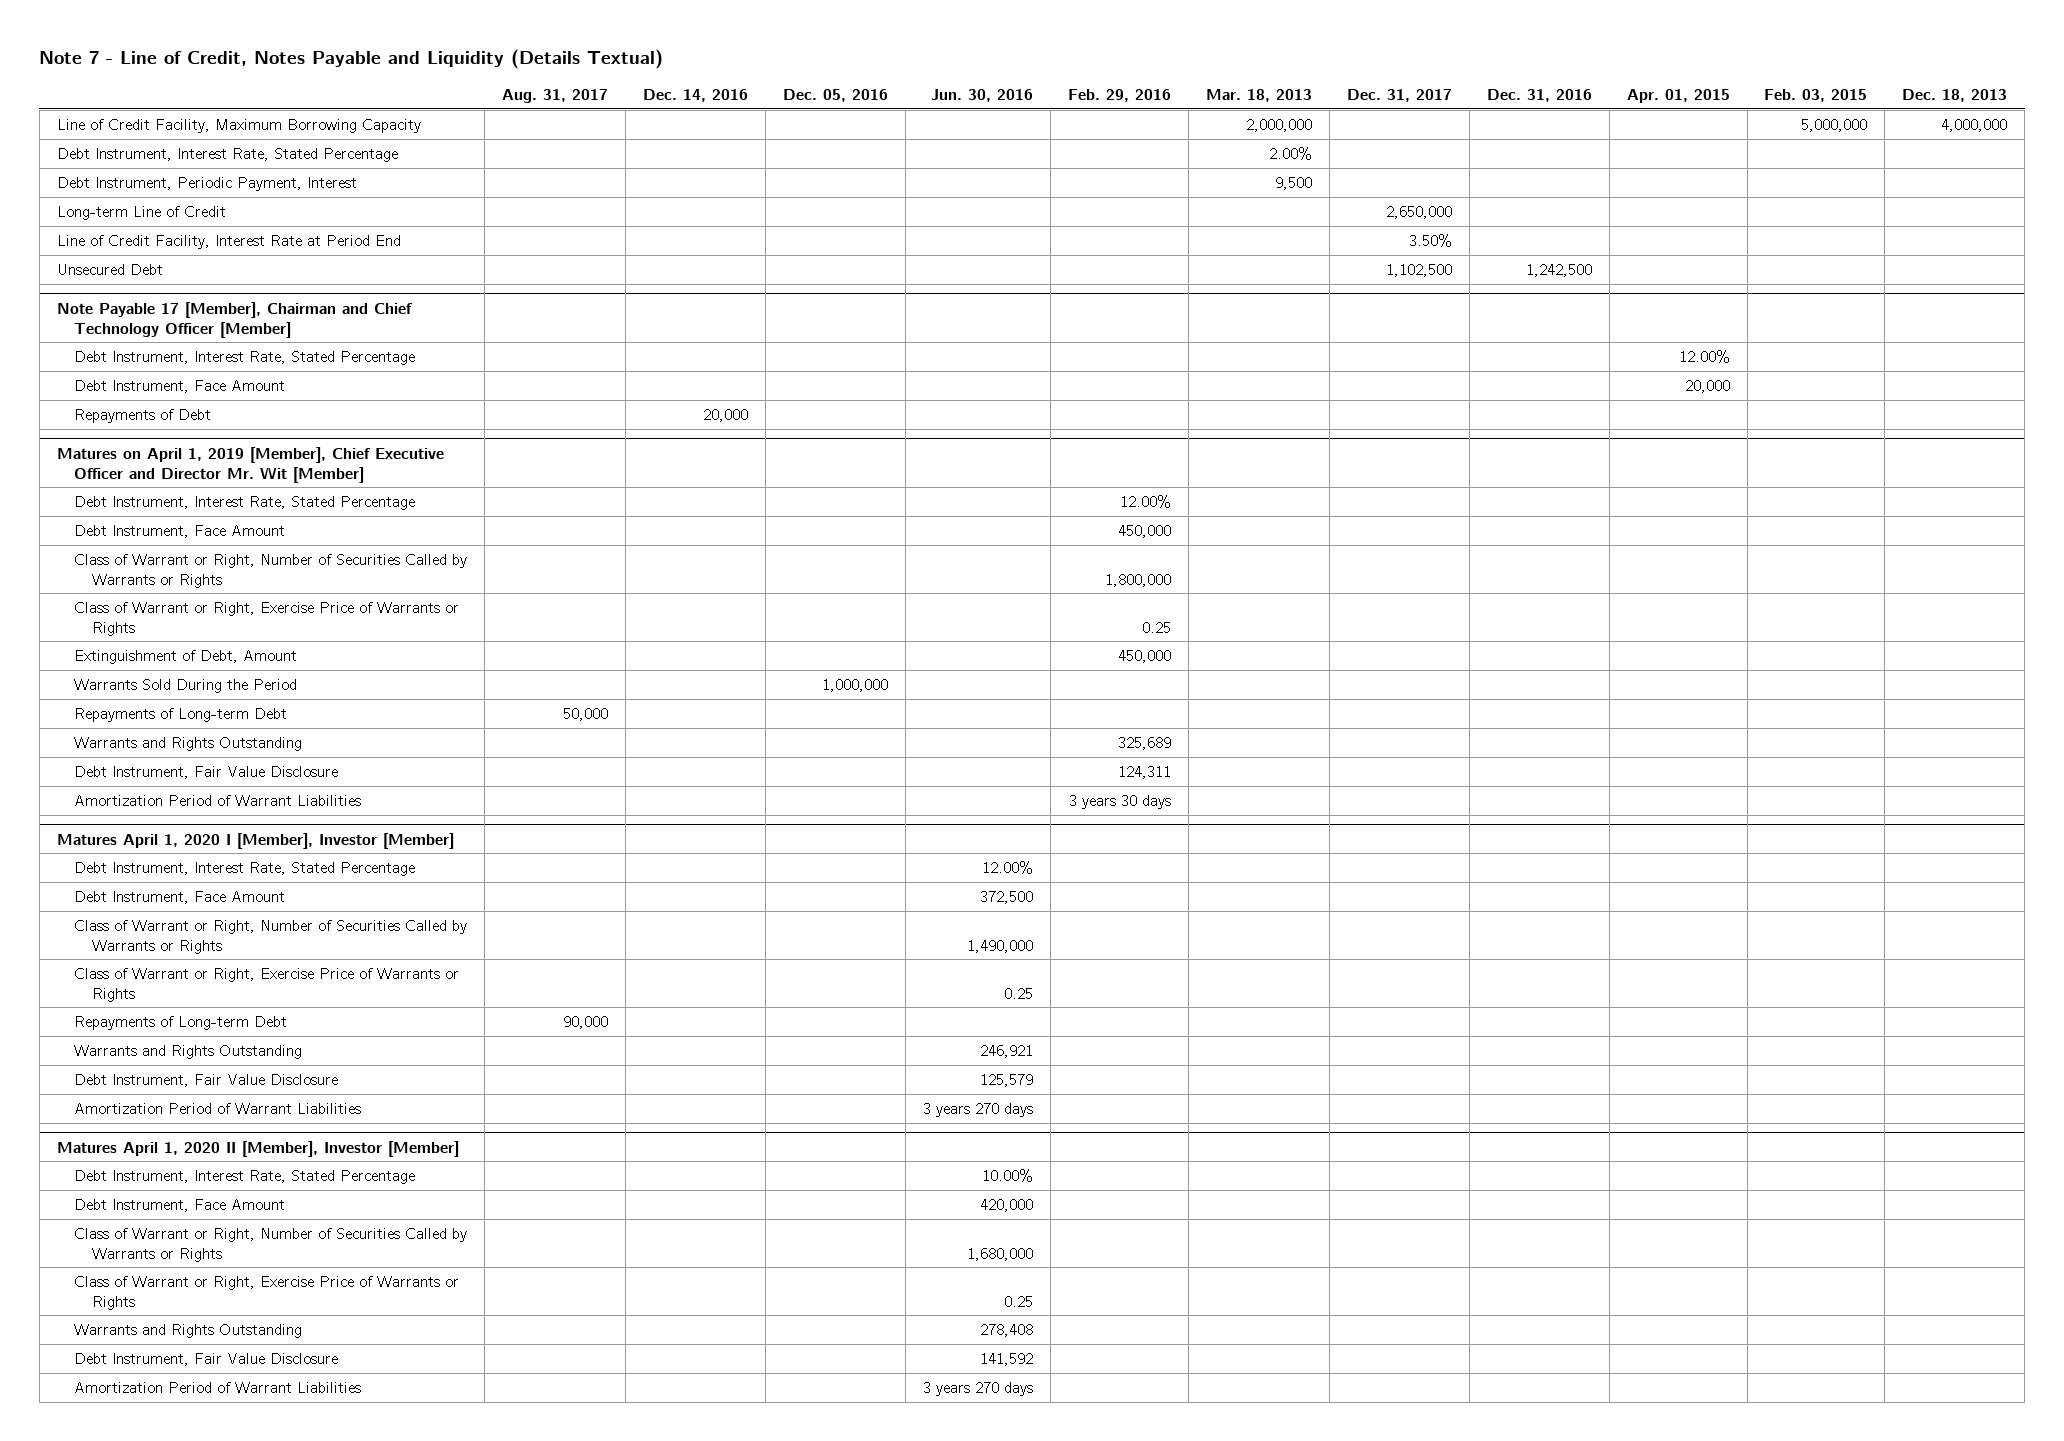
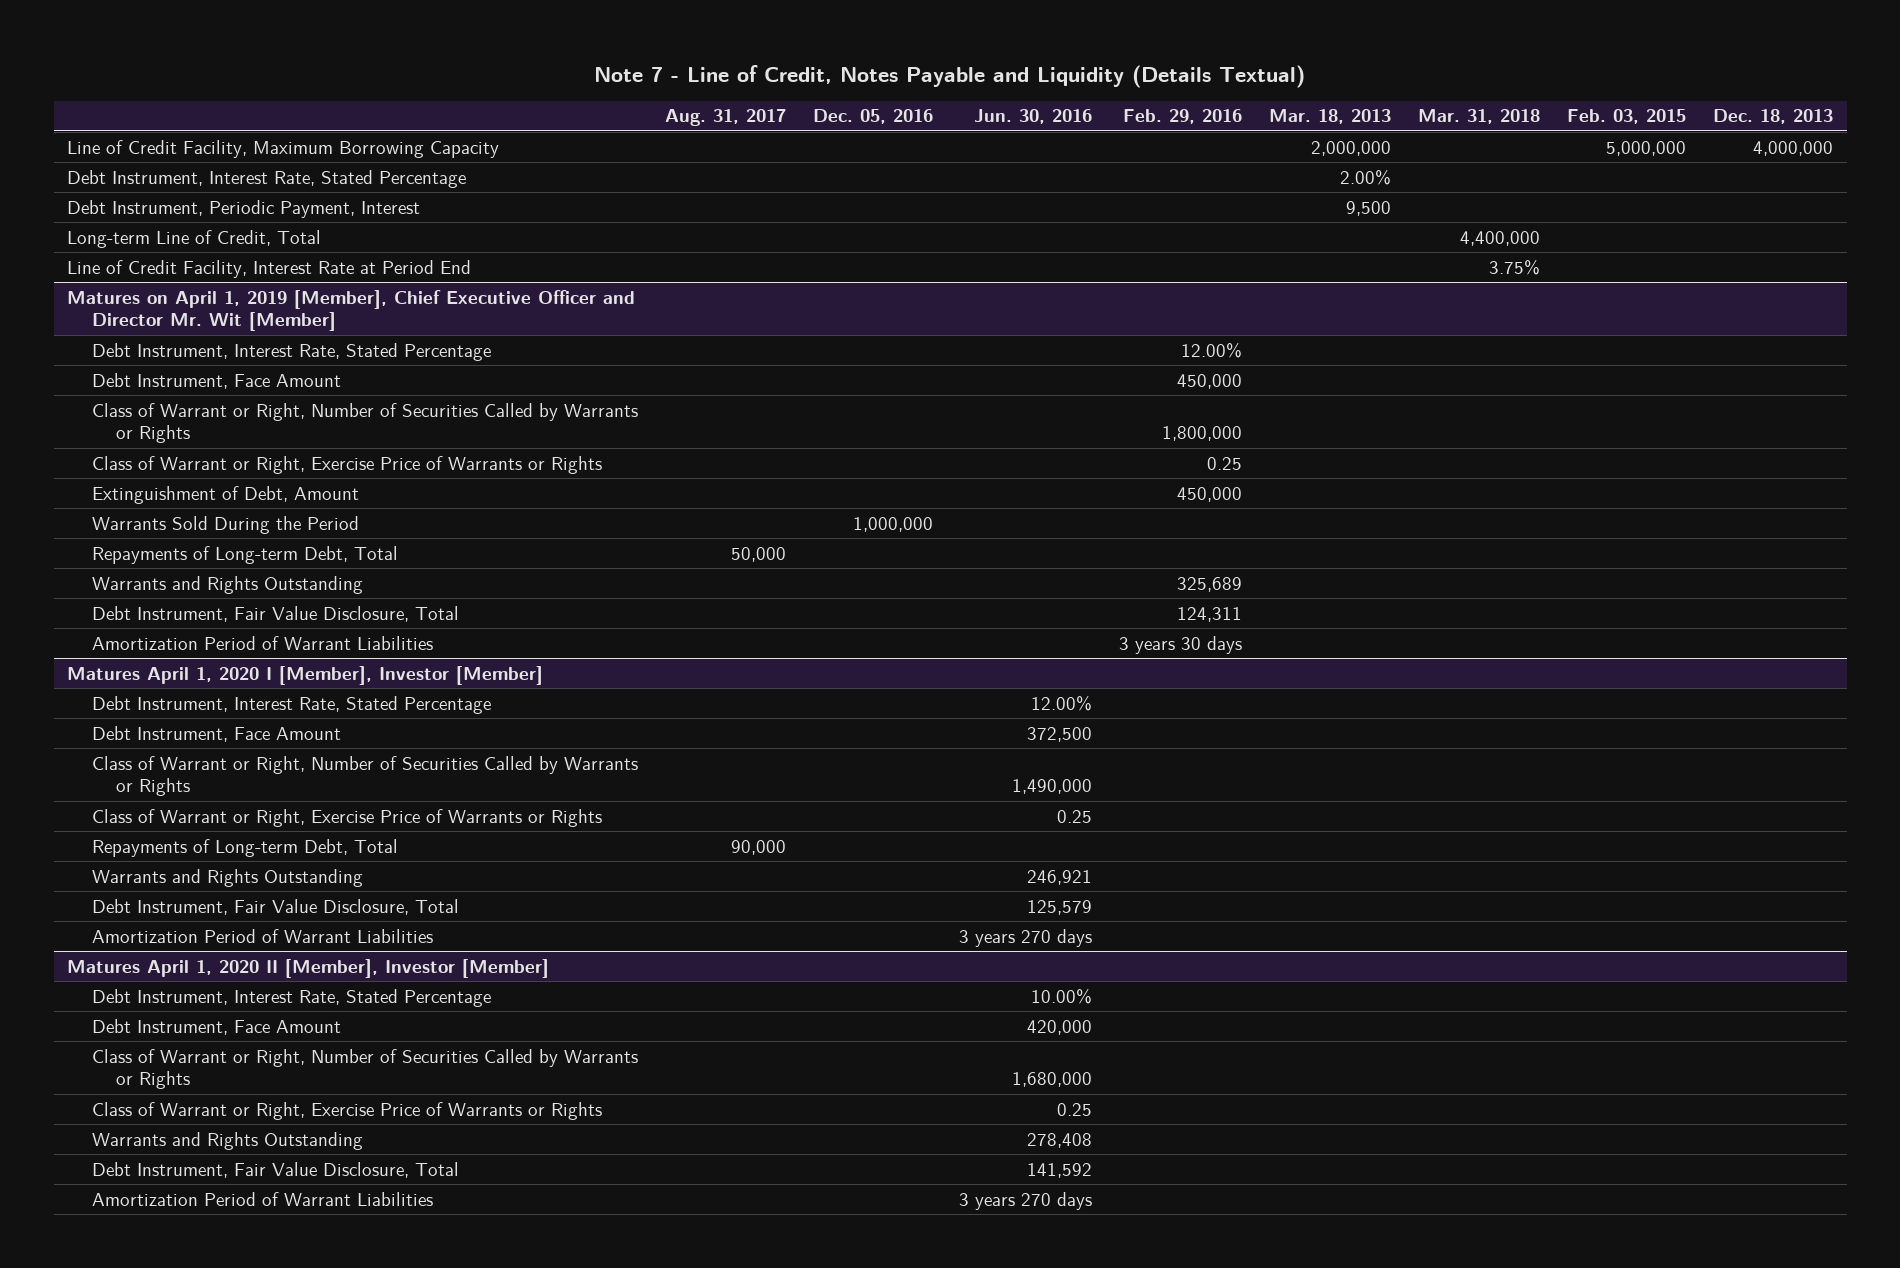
[643,89,749,103] Dec. 14, 2016 -> none
[1346,89,1452,103] Dec. 31, 2017 -> none
[1486,89,1592,103] Dec. 31, 2016 -> none
[1626,89,1730,104] Apr. 01, 2015 -> none
none -> [1418,109,1541,125] Mar. 31, 2018
[56,205,226,220] Long-term Line of Credit -> [67,229,322,248] Long-term Line of Credit, Total
[56,263,163,275] Unsecured Debt -> none
[56,301,413,338] Note Payable 17 [Member], Chairman and Chief Technology Officer [Member] -> none
[74,350,416,365] Debt Instrument, Interest Rate, Stated Percentage -> none
[74,379,286,393] Debt Instrument, Face Amount -> none
[74,408,212,423] Repayments of Debt -> none
[74,707,288,722] Repayments of Long-term Debt -> [91,545,398,564] Repayments of Long-term Debt, Total
[74,765,339,779] Debt Instrument, Fair Value Disclosure -> [91,605,459,622] Debt Instrument, Fair Value Disclosure, Total
[74,1015,288,1030] Repayments of Long-term Debt -> [91,838,398,857] Repayments of Long-term Debt, Total
[74,1073,339,1087] Debt Instrument, Fair Value Disclosure -> [91,898,459,915] Debt Instrument, Fair Value Disclosure, Total
[74,1352,339,1366] Debt Instrument, Fair Value Disclosure -> [91,1161,459,1178] Debt Instrument, Fair Value Disclosure, Total

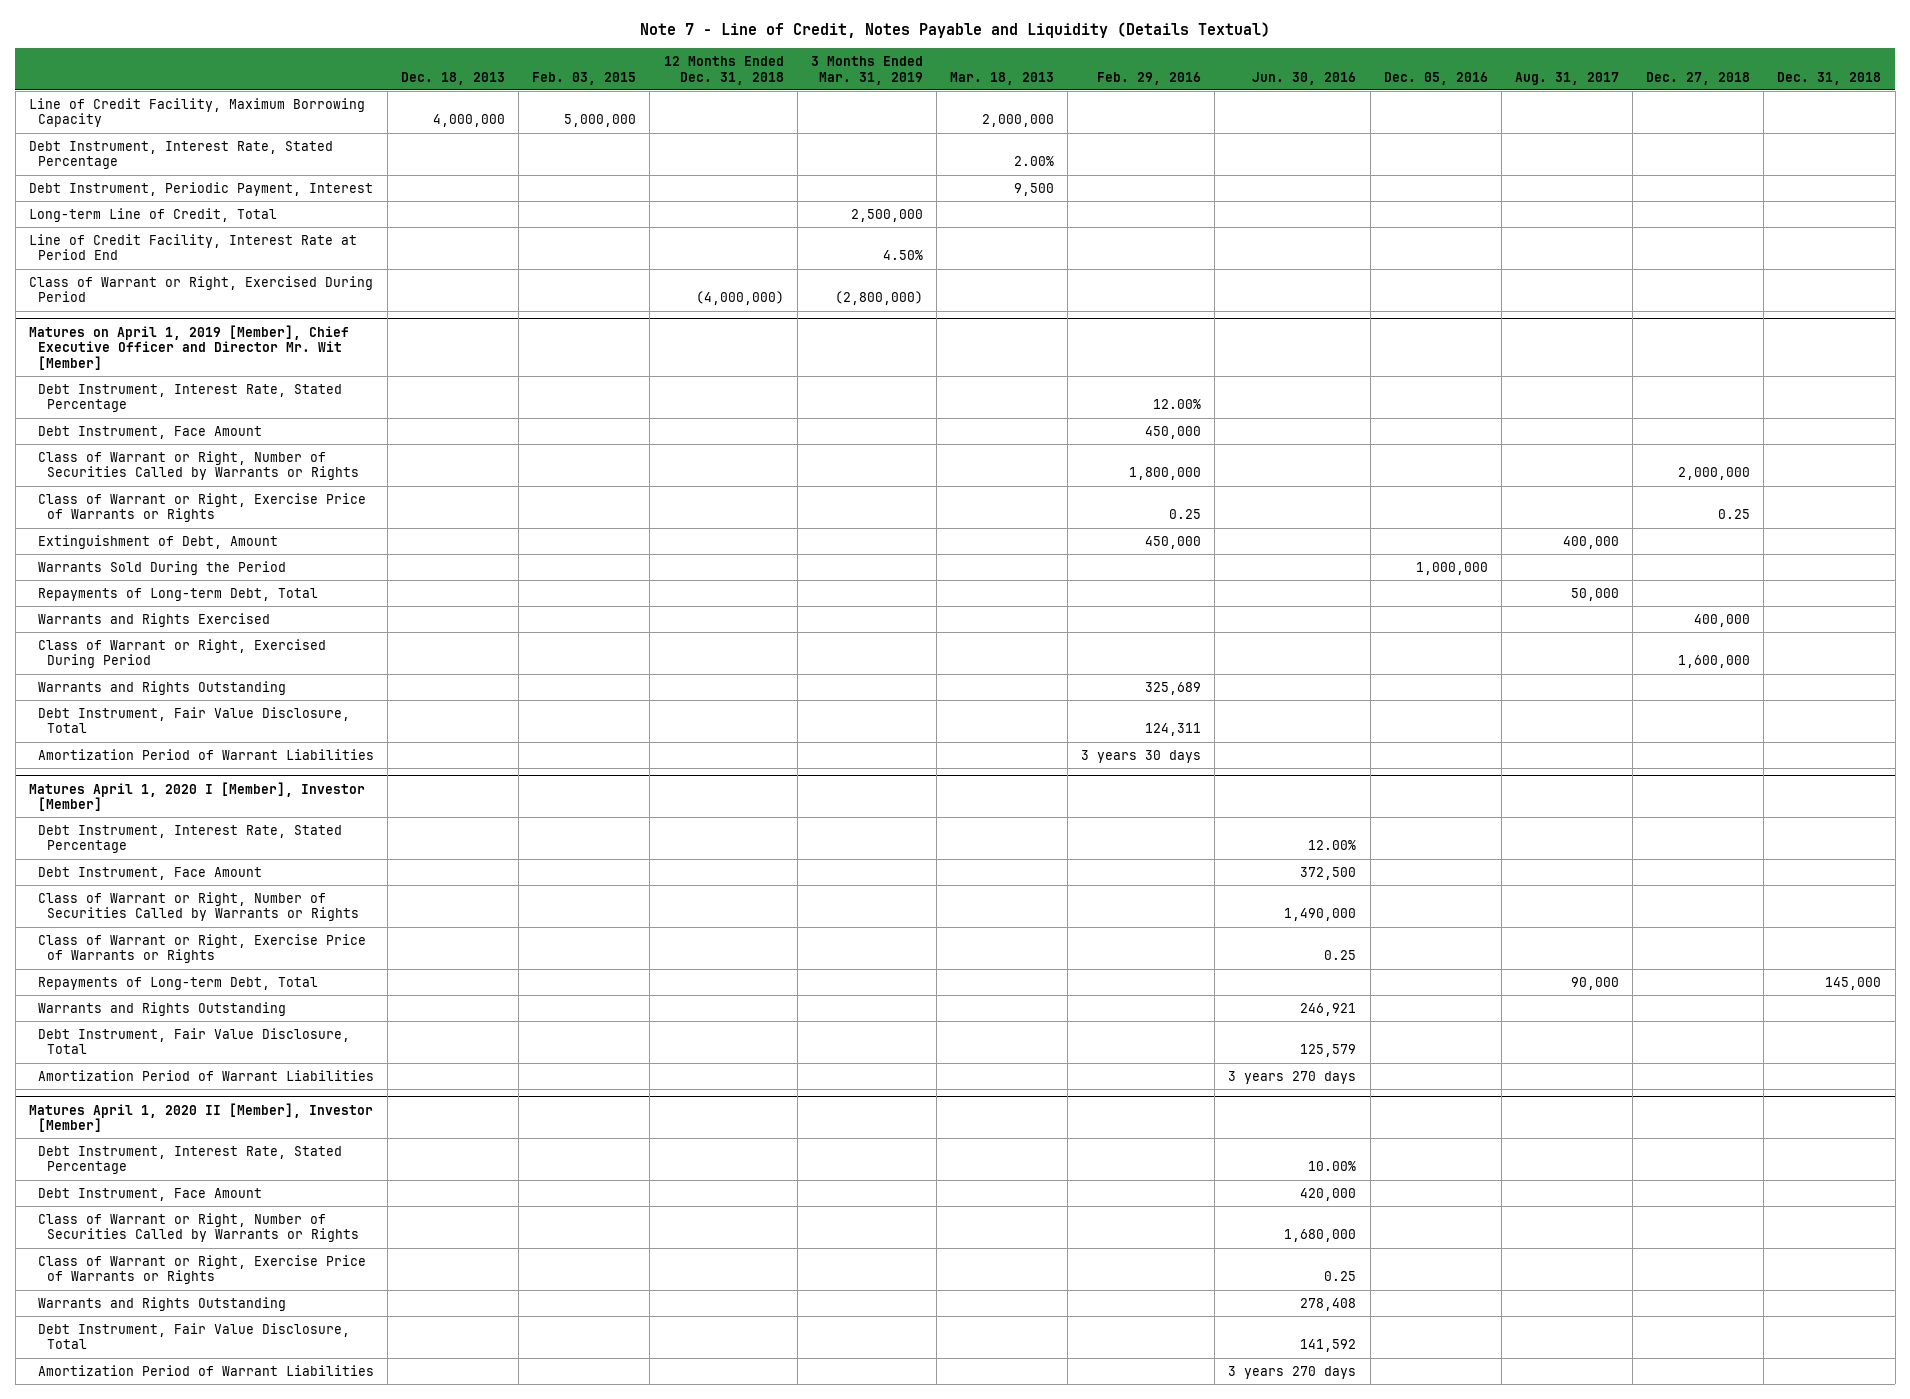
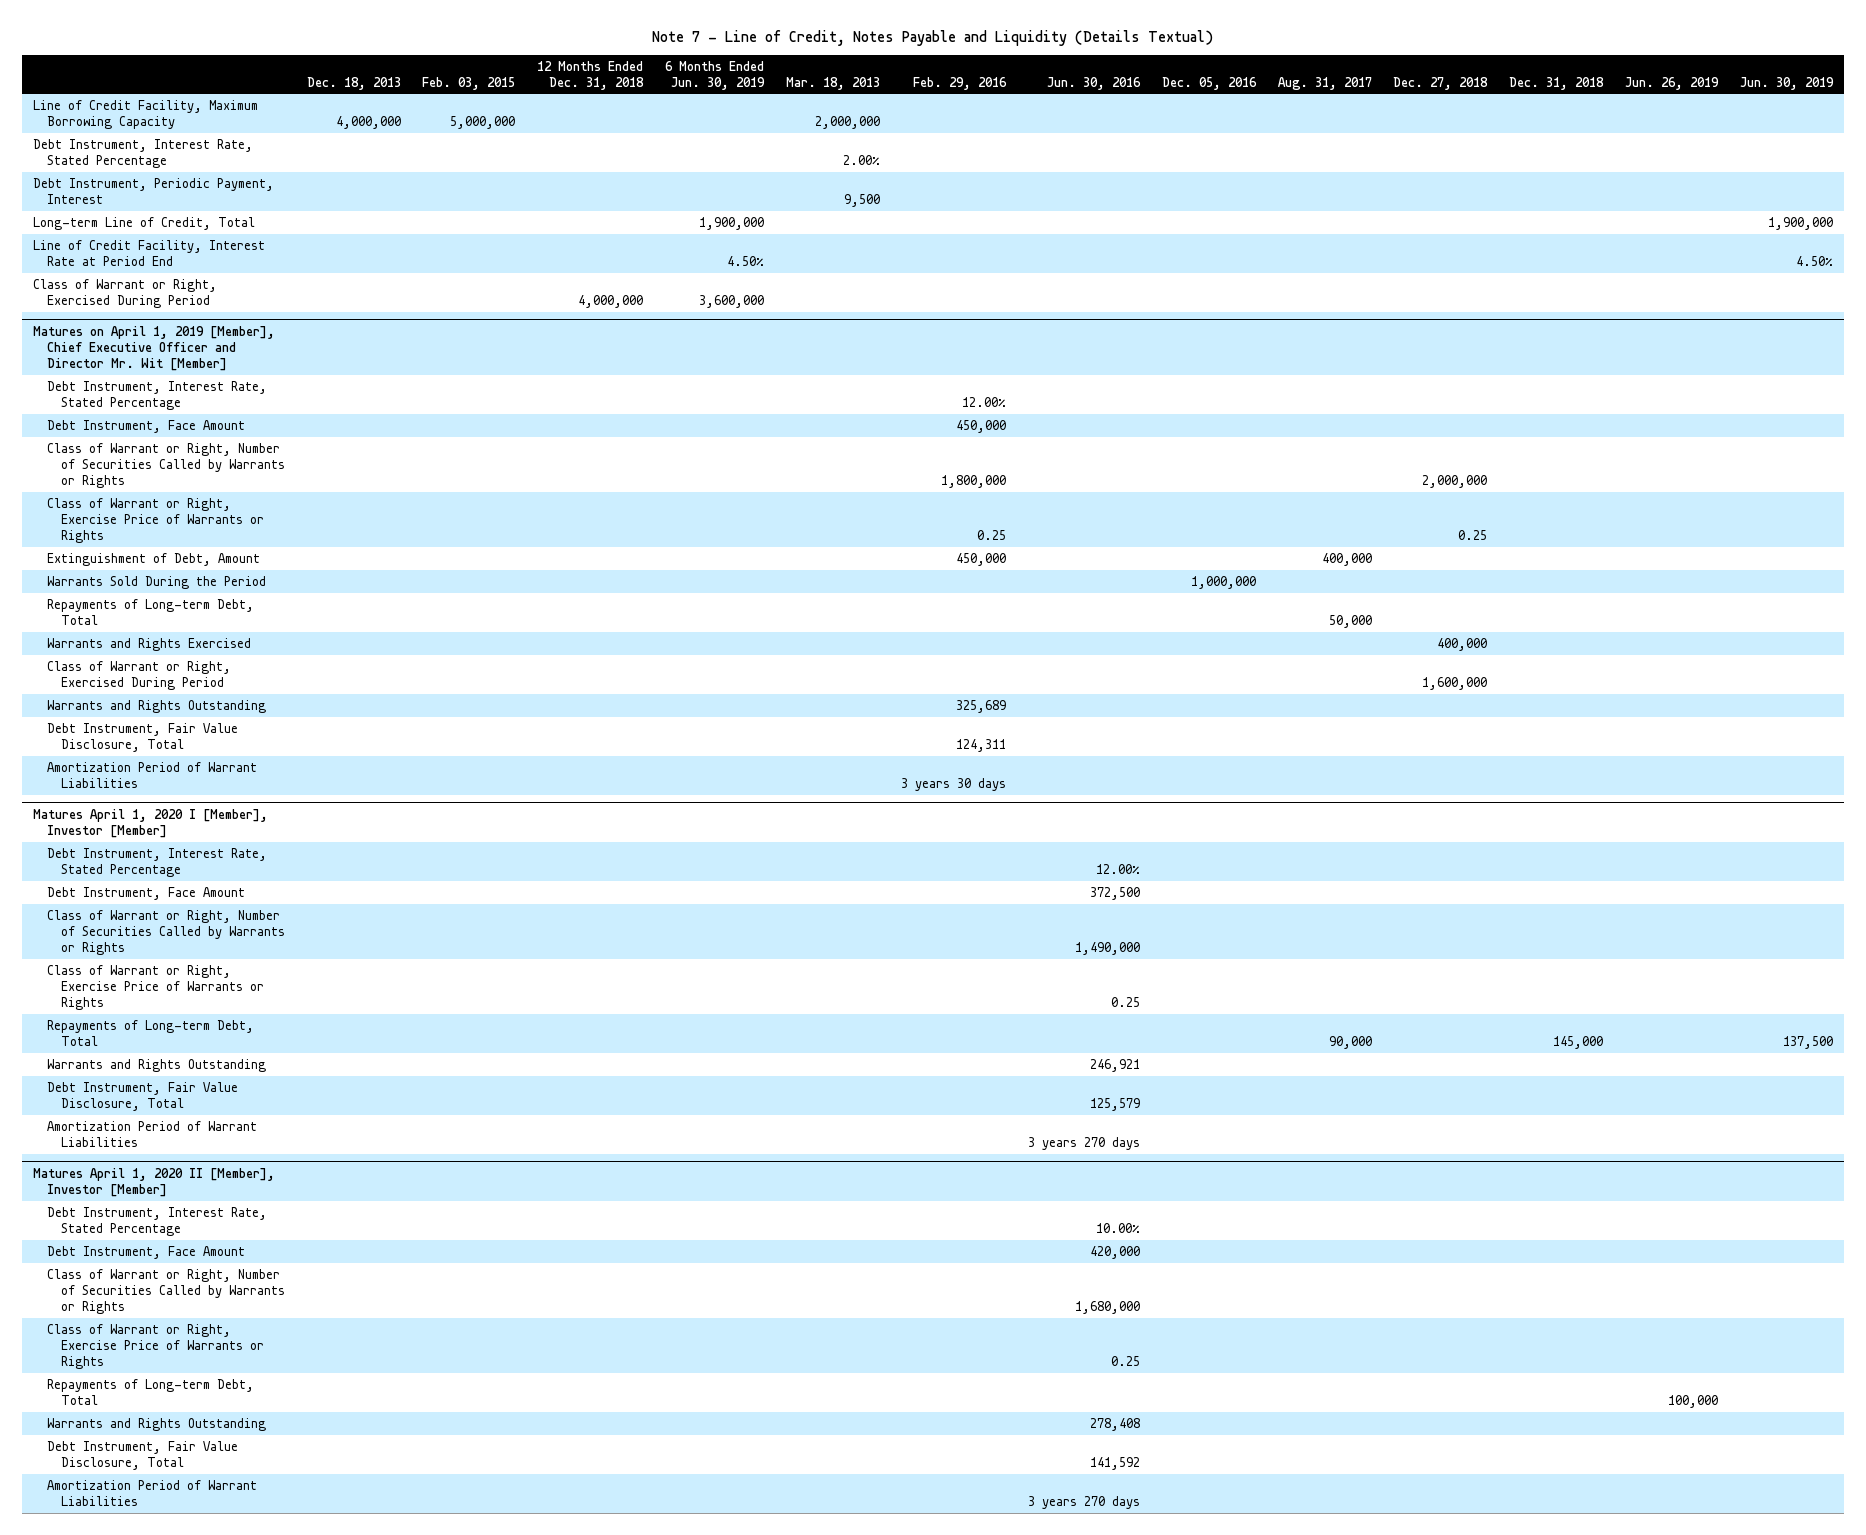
[810,55,923,85] 3 Months Ended Mar. 31, 2019 -> none
none -> [664,60,765,90] 6 Months Ended Jun. 30, 2019
none -> [1625,76,1720,90] Jun. 26, 2019
none -> [1739,76,1834,90] Jun. 30, 2019
[695,291,784,306] (4,000,000) -> [578,294,644,308] 4,000,000
none -> [46,1378,254,1405] Repayments of Long-term Debt, Total

